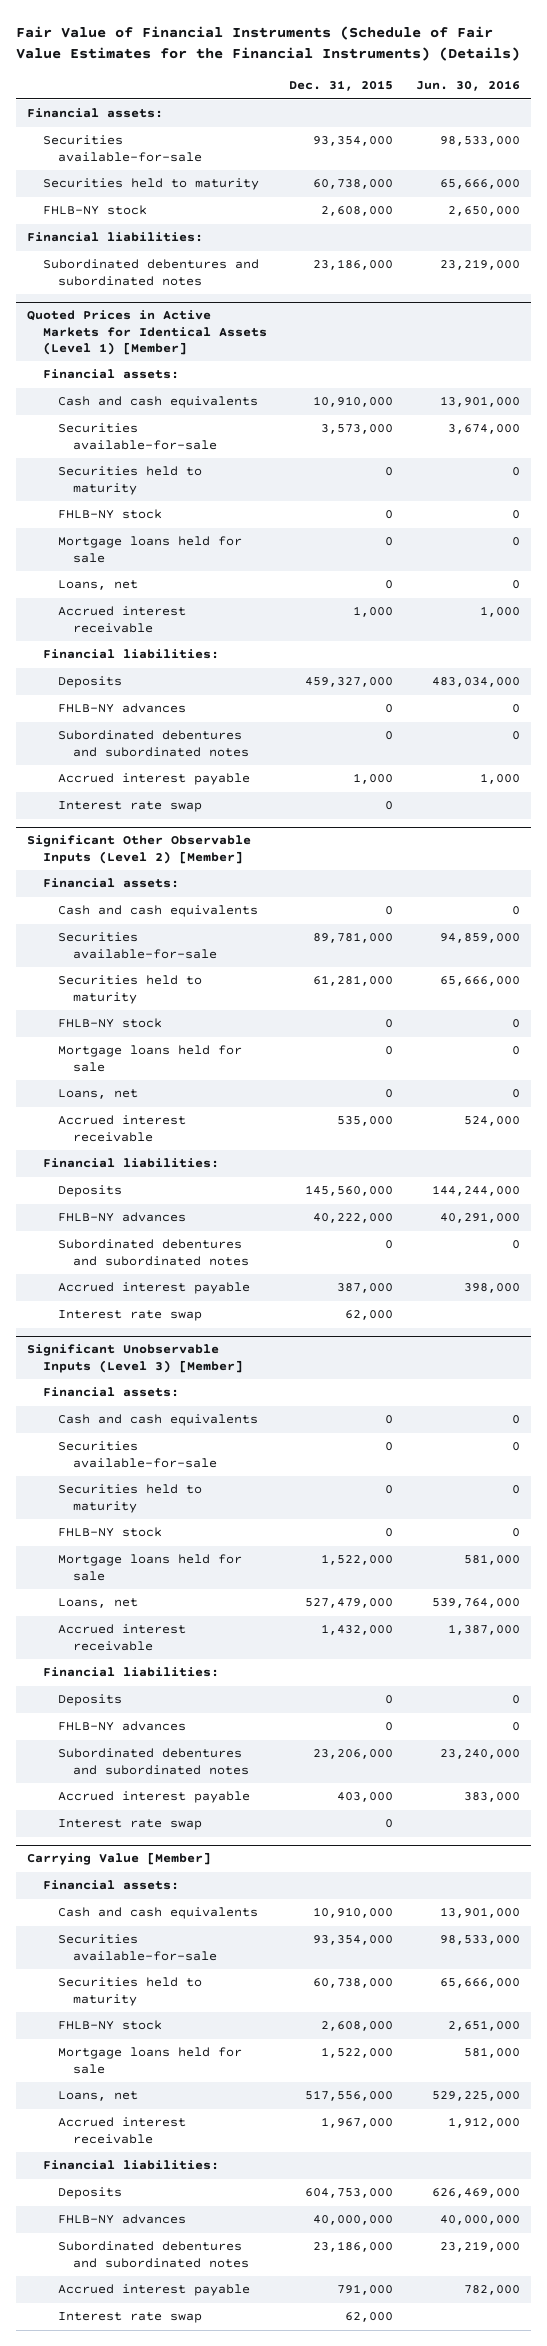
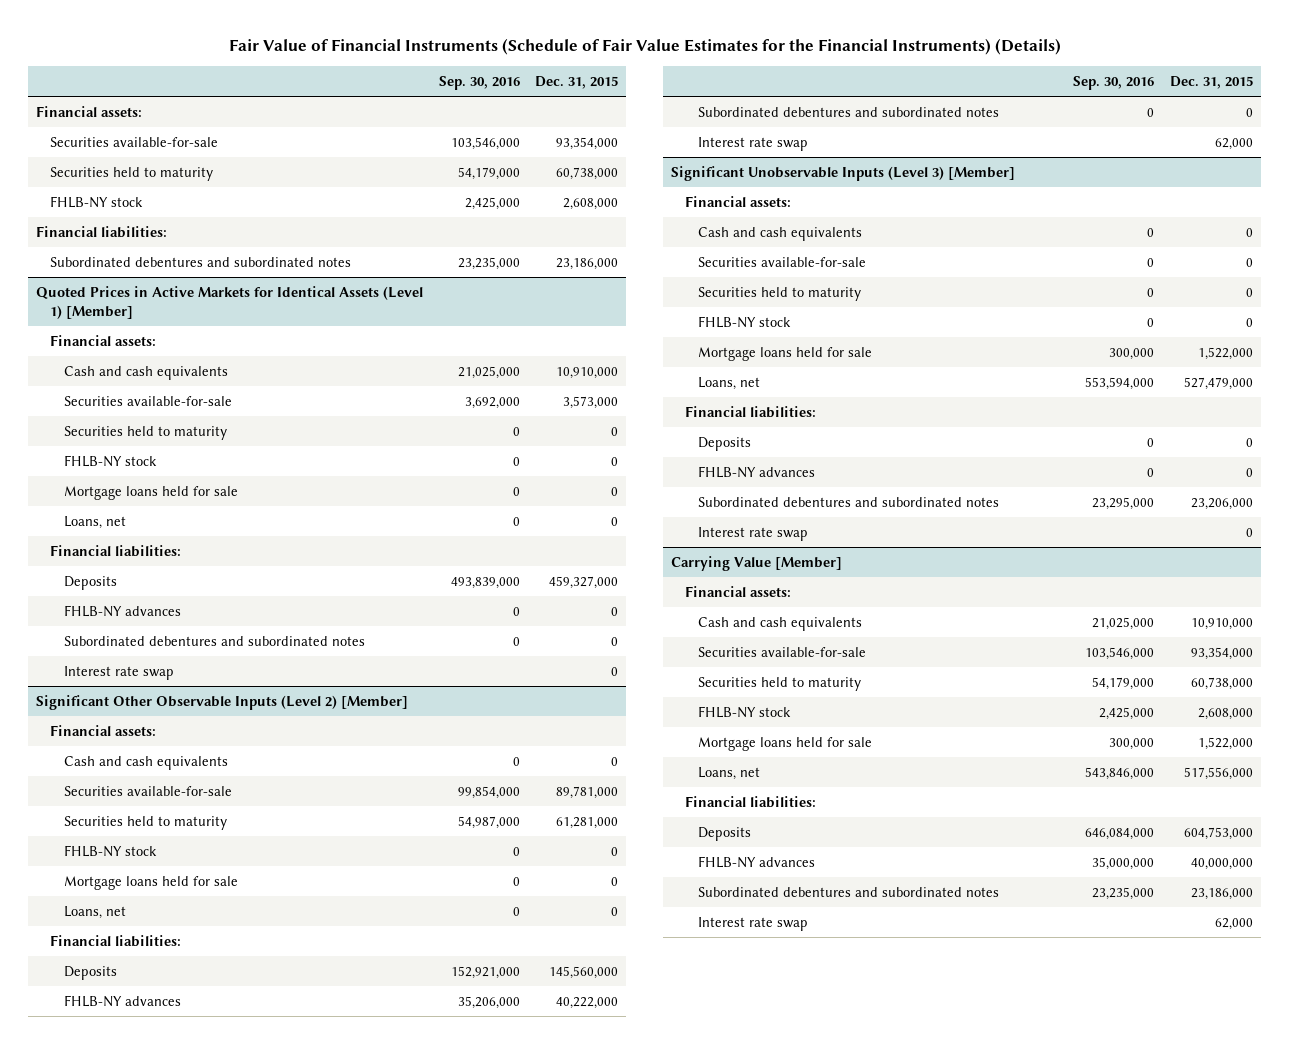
[415,80,520,92] Jun. 30, 2016 -> none
none -> [438,75,520,90] Sep. 30, 2016
[57,606,186,633] Accrued interest receivable -> none
[57,773,250,786] Accrued interest payable -> none
[57,1115,186,1142] Accrued interest receivable -> none
[57,1282,250,1295] Accrued interest payable -> none
[57,1624,186,1651] Accrued interest receivable -> none
[57,1791,250,1804] Accrued interest payable -> none
[57,2117,186,2144] Accrued interest receivable -> none
[57,2284,250,2297] Accrued interest payable -> none

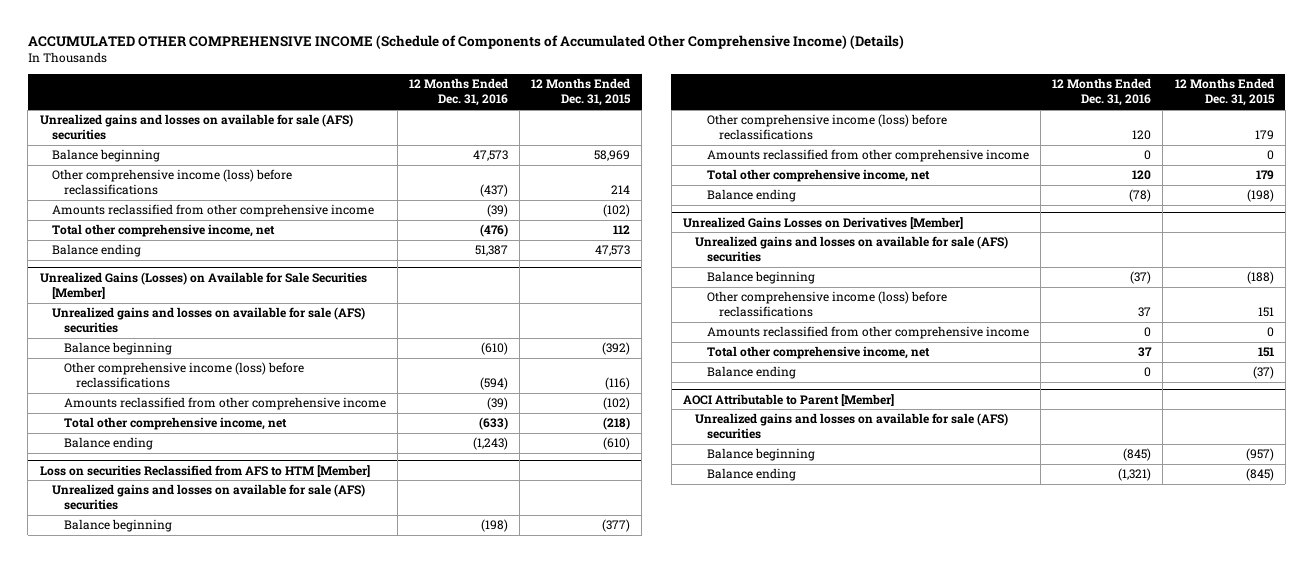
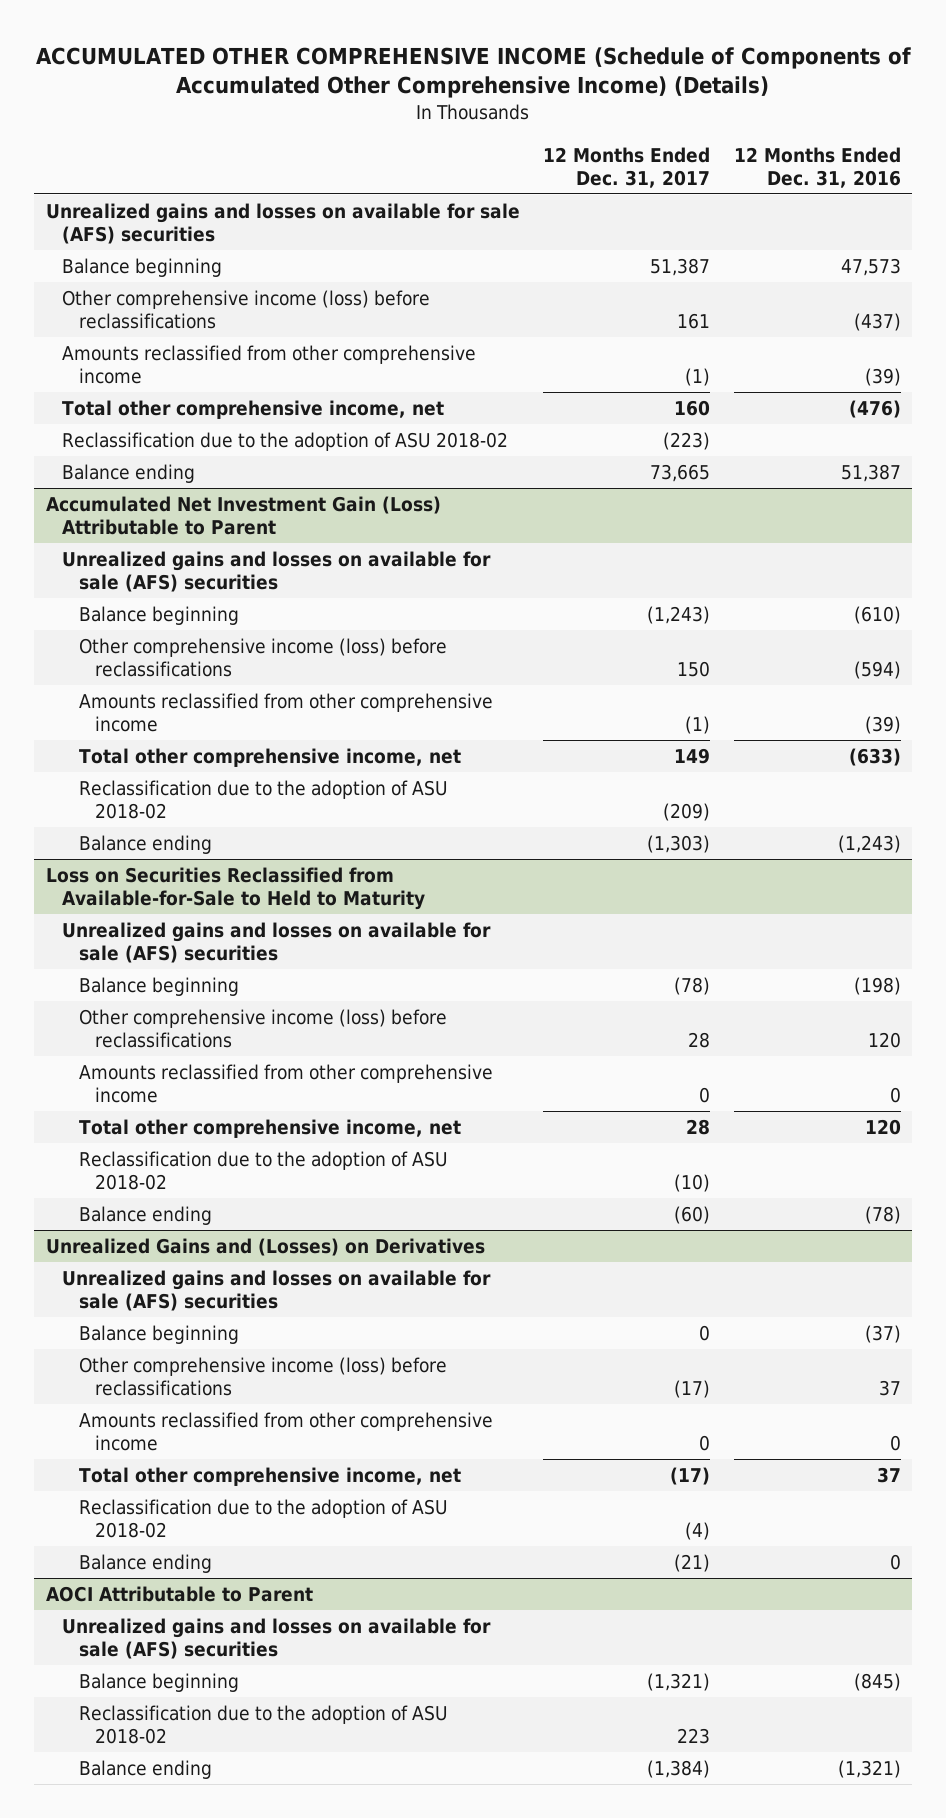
[531,78,632,107] 12 Months Ended Dec. 31, 2015 -> none
none -> [543,146,711,188] 12 Months Ended Dec. 31, 2017
none -> [62,432,509,452] Reclassification due to the adoption of ASU 2018-02
[39,271,367,299] Unrealized Gains (Losses) on Available for Sale Securities [Member] -> [45,496,441,536] Accumulated Net Investment Gain (Loss) Attributable to Parent
none -> [78,780,448,820] Reclassification due to the adoption of ASU 2018-02
[39,464,370,477] Loss on securities Reclassified from AFS to HTM [Member] -> [45,867,426,911] Loss on Securities Reclassified from Available-for-Sale to Held to Maturity
none -> [78,1151,448,1191] Reclassification due to the adoption of ASU 2018-02
[682,216,963,229] Unrealized Gains Losses on Derivatives [Member] -> [45,1238,485,1257] Unrealized Gains and (Losses) on Derivatives
none -> [78,1499,448,1539] Reclassification due to the adoption of ASU 2018-02
[682,393,894,406] AOCI Attributable to Parent [Member] -> [45,1586,313,1603] AOCI Attributable to Parent
none -> [78,1705,448,1745] Reclassification due to the adoption of ASU 2018-02

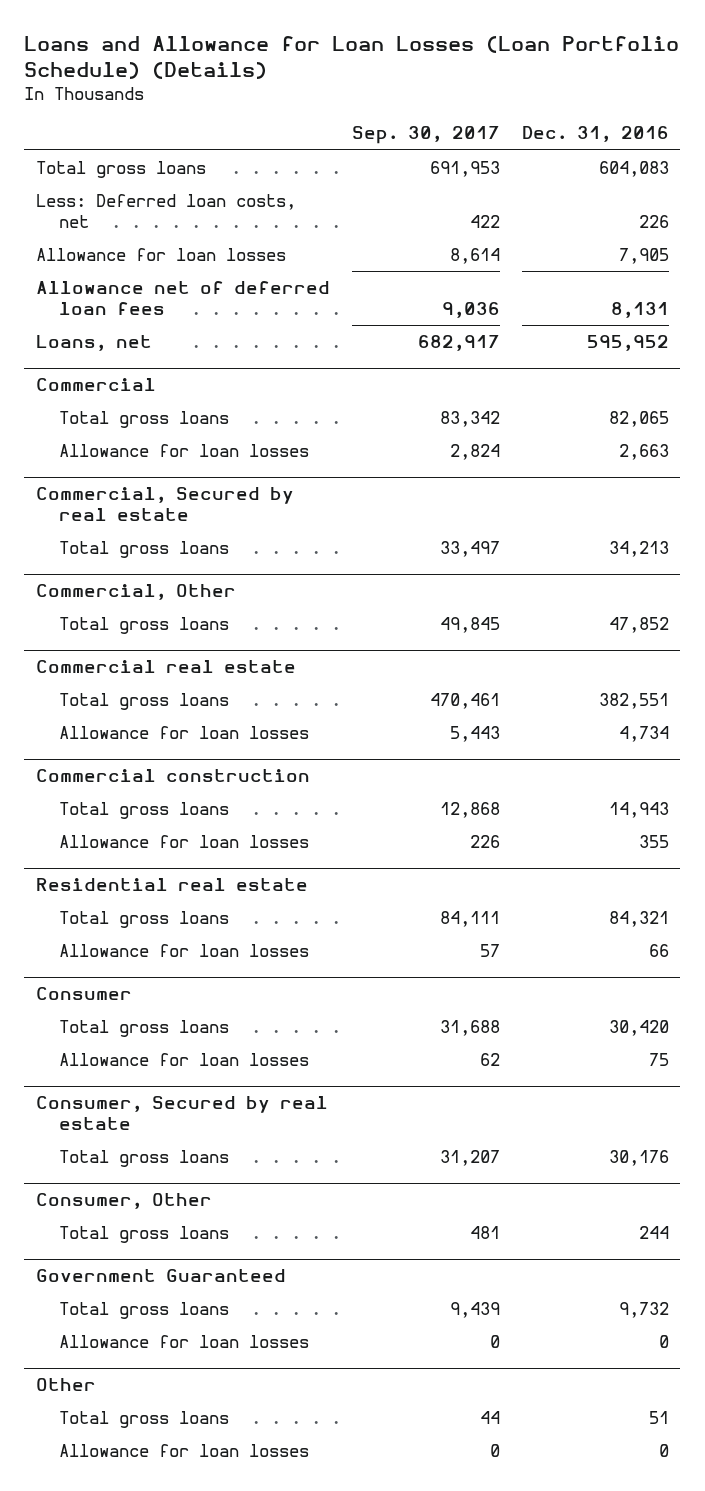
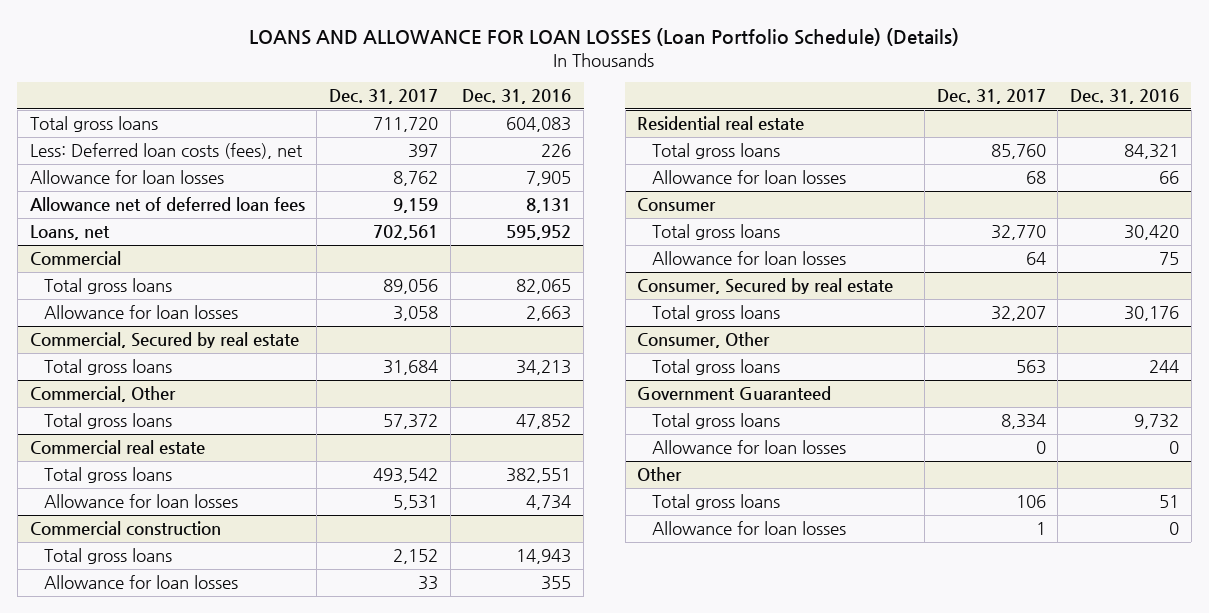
[24,35,680,79] Loans and Allowance for Loan Losses (Loan Portfolio Schedule) (Details) -> [249,28,960,47] LOANS AND ALLOWANCE FOR LOAN LOSSES (Loan Portfolio Schedule) (Details)
[351,126,500,145] Sep. 30, 2017 -> none
none -> [329,89,439,105] Dec. 31, 2017
[35,193,296,228] Less: Deferred loan costs, net -> [29,143,303,160] Less: Deferred loan costs (fees), net

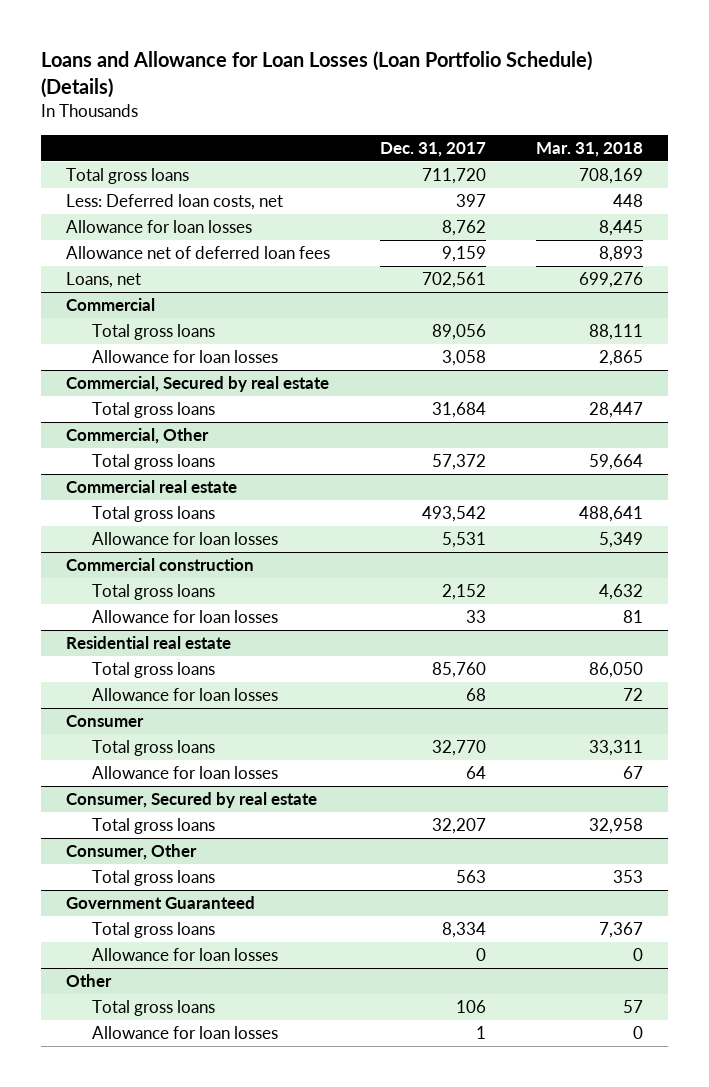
[249,28,960,47] LOANS AND ALLOWANCE FOR LOAN LOSSES (Loan Portfolio Schedule) (Details) -> [40,51,592,99] Loans and Allowance for Loan Losses (Loan Portfolio Schedule) (Details)
[462,89,572,105] Dec. 31, 2016 -> none
none -> [536,141,644,157] Mar. 31, 2018
[29,143,303,160] Less: Deferred loan costs (fees), net -> [65,194,283,211] Less: Deferred loan costs, net

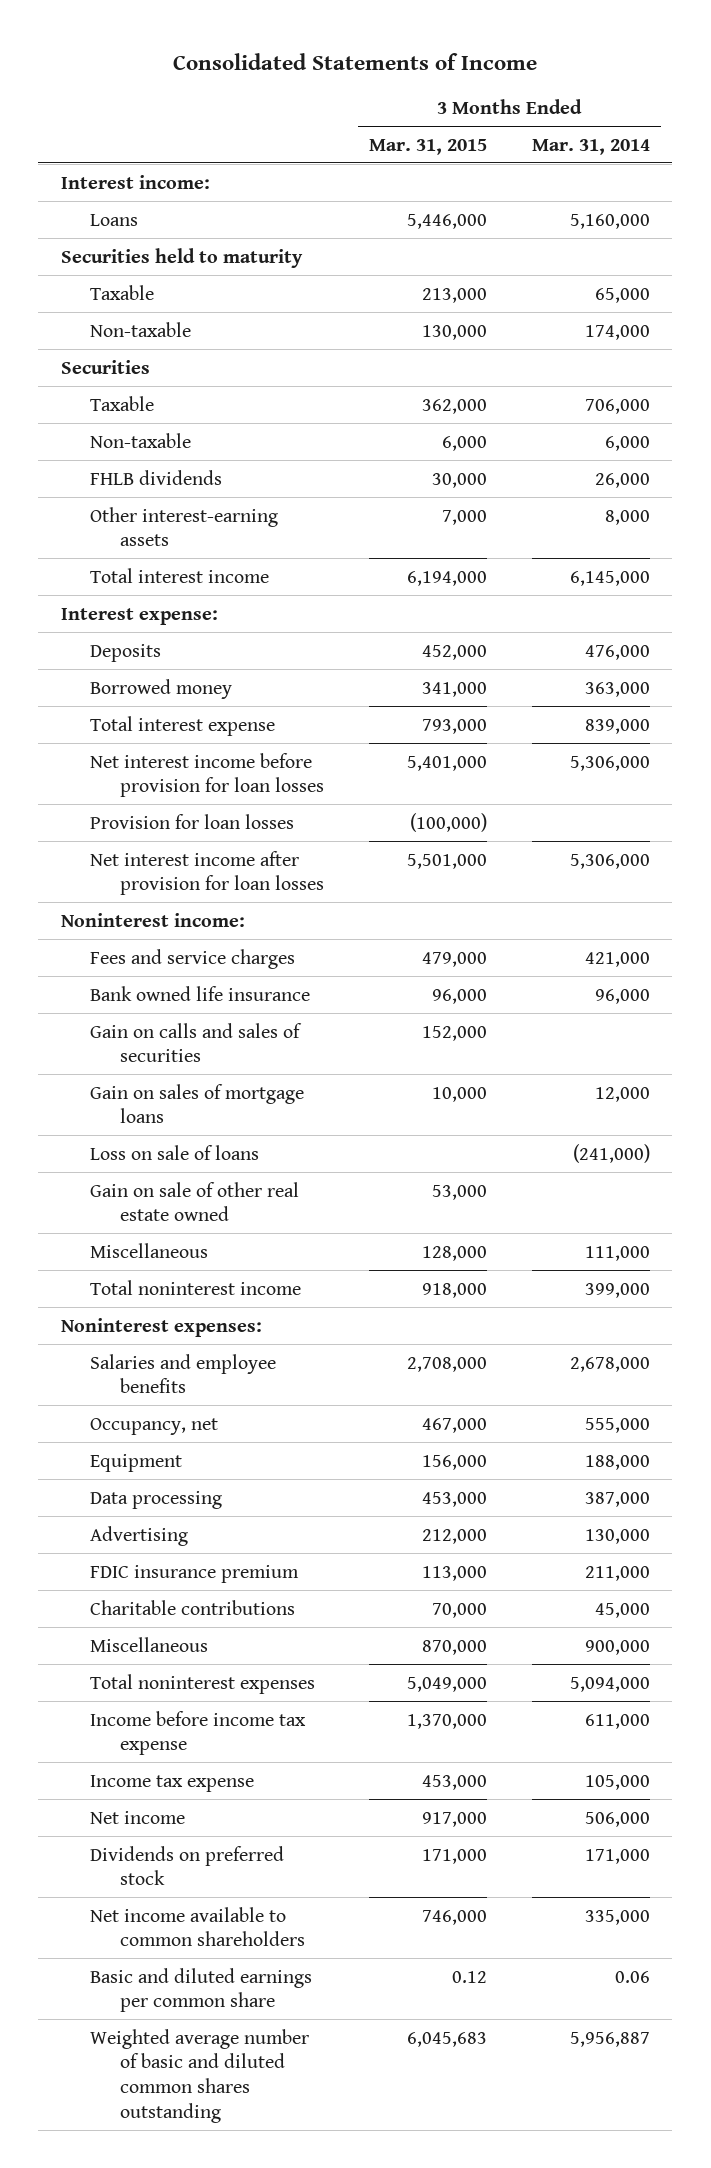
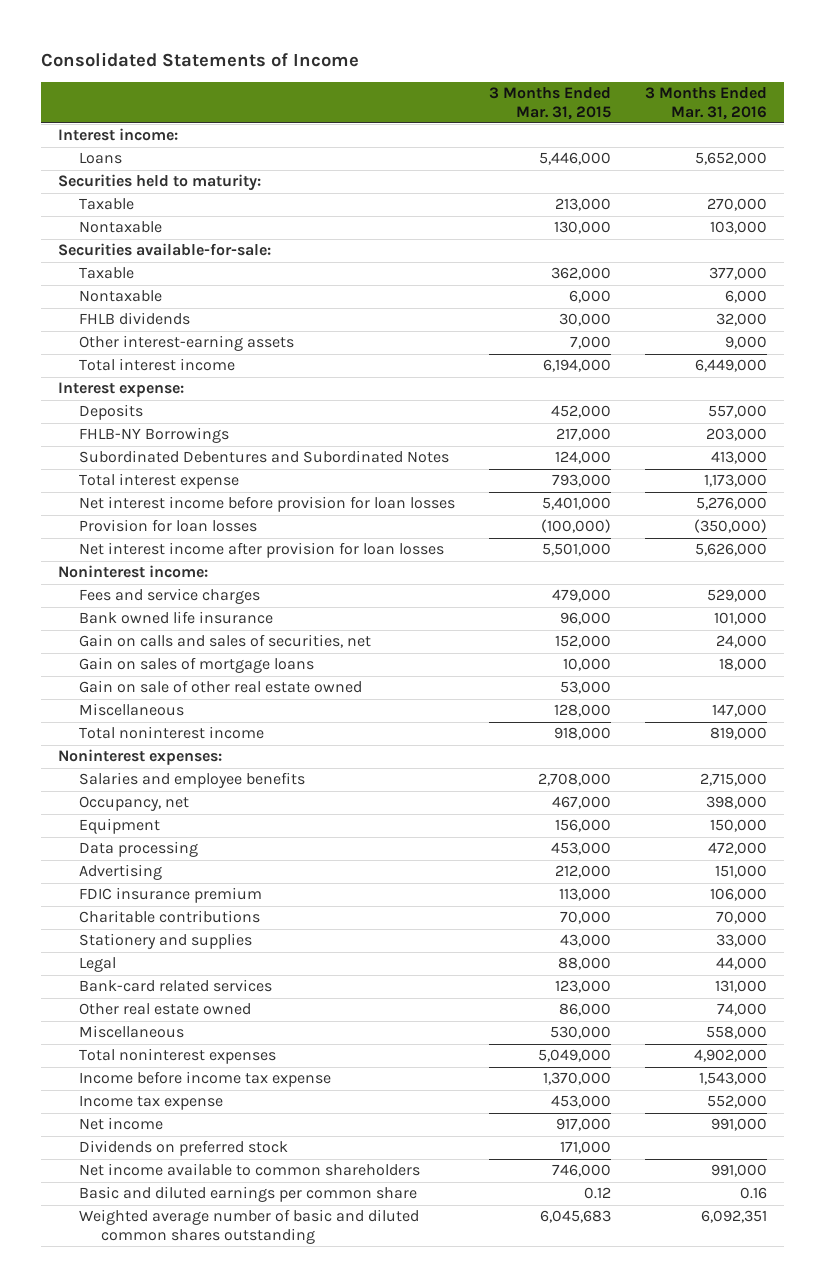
[531,138,650,155] Mar. 31, 2014 -> none
none -> [644,87,767,120] 3 Months Ended Mar. 31, 2016
[60,247,303,268] Securities held to maturity -> [57,174,261,192] Securities held to maturity:
[90,321,192,337] Non-taxable -> [79,221,163,234] Nontaxable
[60,359,150,374] Securities -> [57,243,271,257] Securities available-for-sale:
[90,432,192,448] Non-taxable -> [79,290,163,303] Nontaxable
[90,678,233,699] Borrowed money -> none
none -> [79,427,230,444] FHLB-NY Borrowings
none -> [79,450,450,464] Subordinated Debentures and Subordinated Notes
[90,1022,303,1063] Gain on calls and sales of securities -> [79,634,372,649] Gain on calls and sales of securities, net
[90,1144,260,1160] Loss on sale of loans -> none
none -> [79,933,253,950] Stationery and supplies
none -> [79,957,117,973] Legal
none -> [79,979,273,993] Bank-card related services
none -> [79,1003,252,1016] Other real estate owned
[421,1639,487,1655] 870,000 -> [550,1026,612,1040] 530,000

